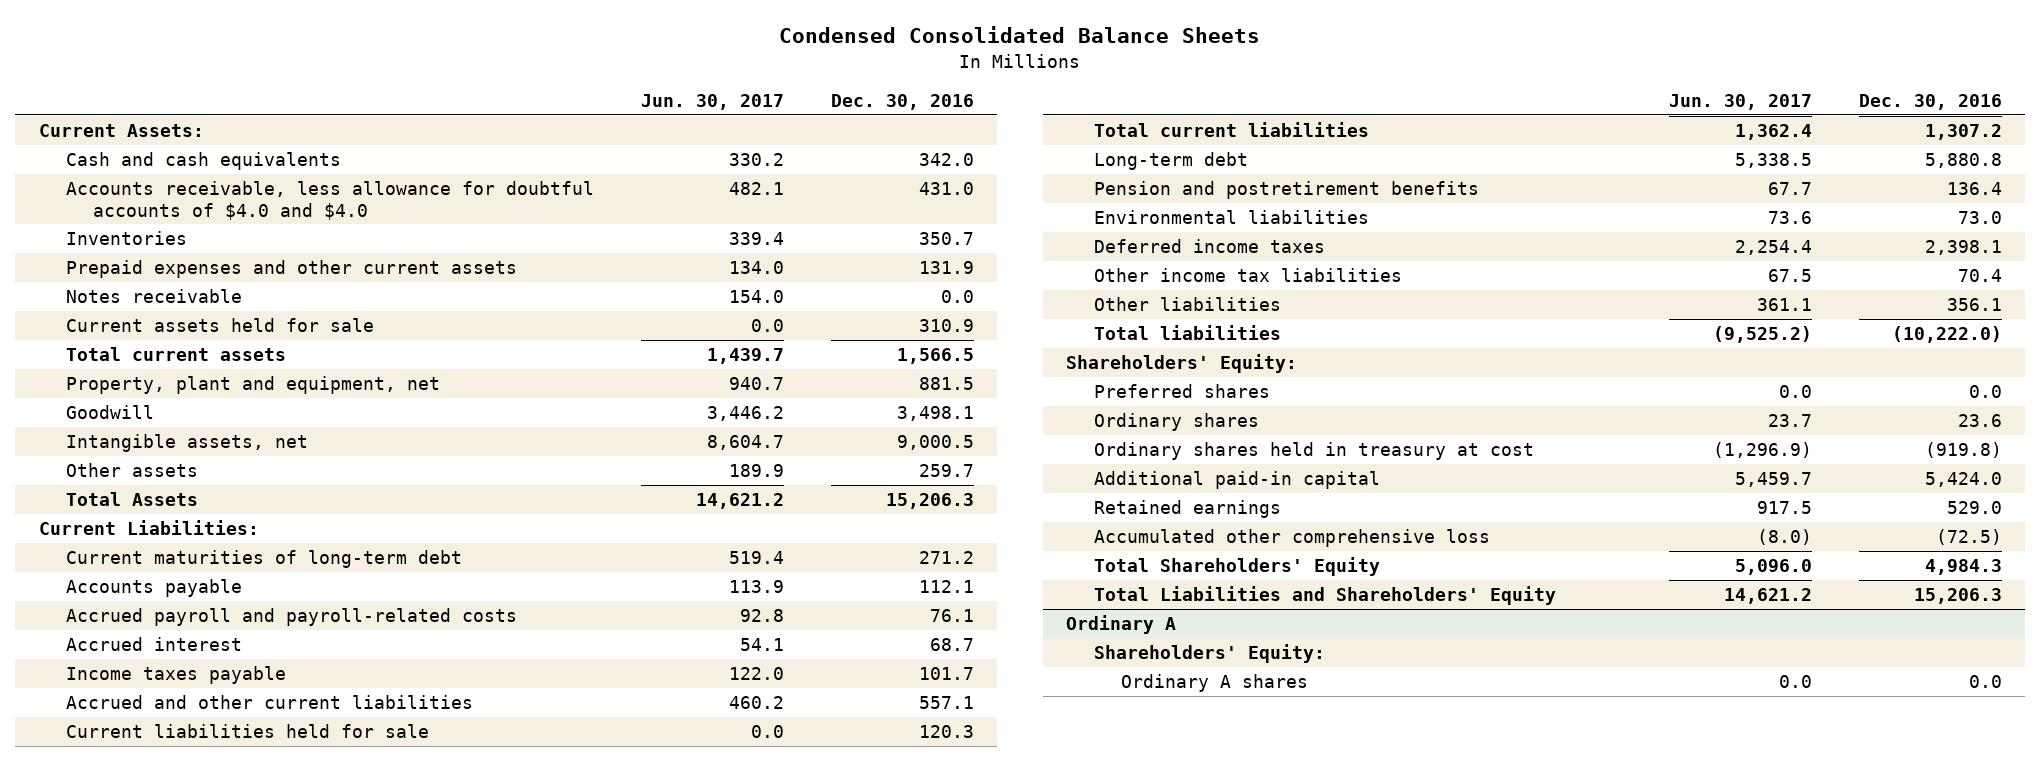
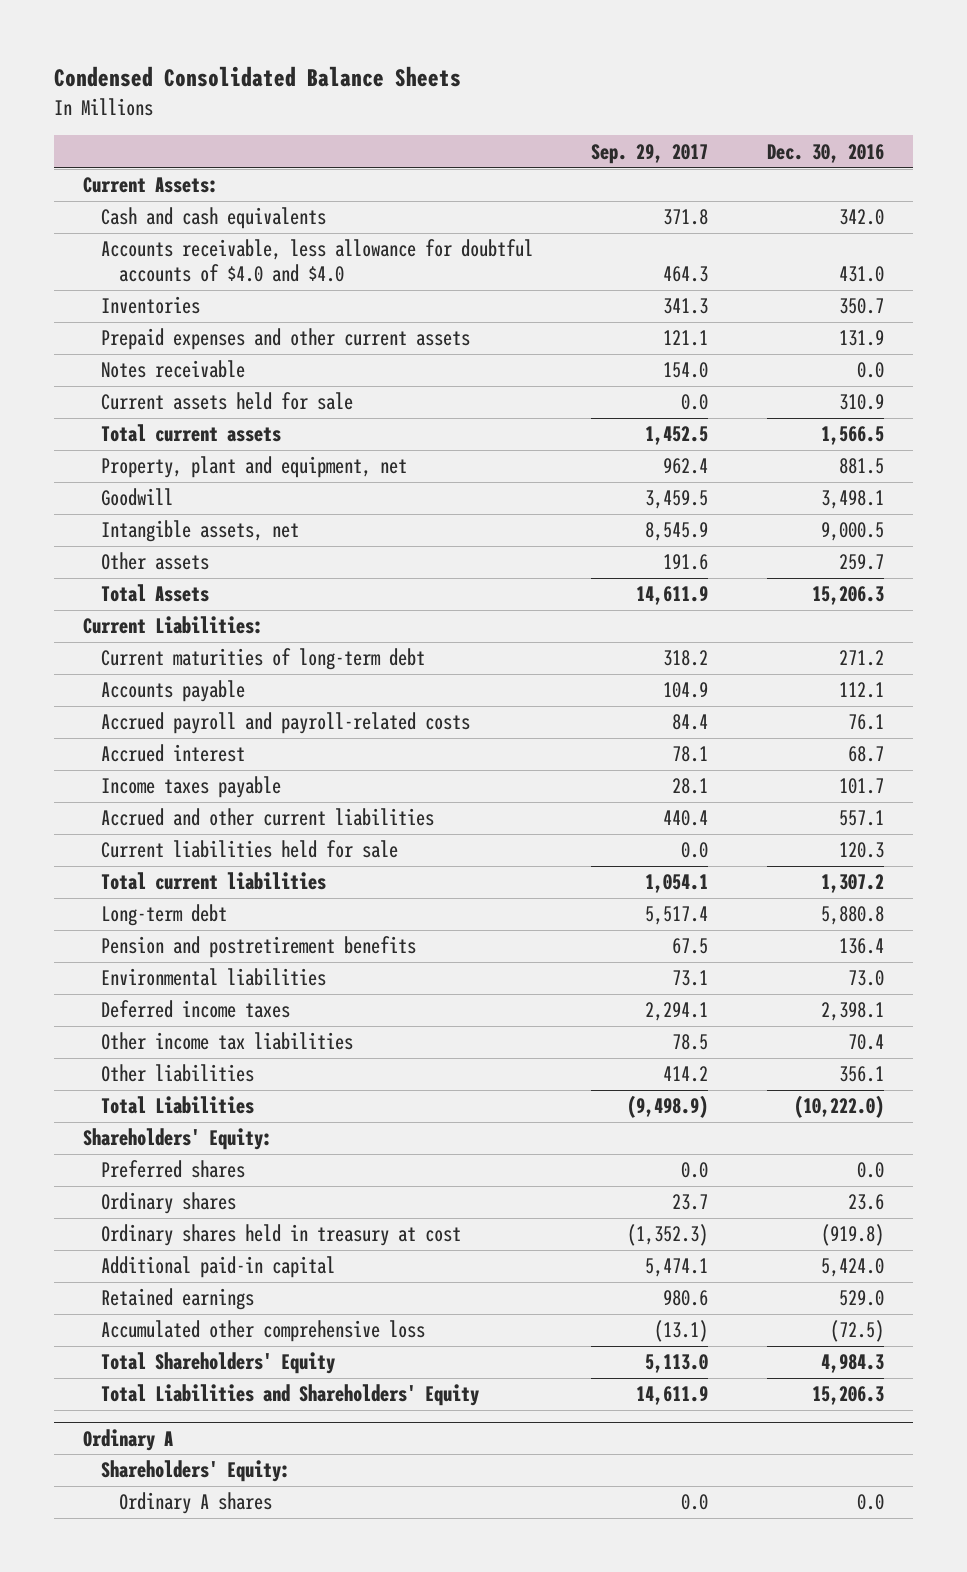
[640,93,784,110] Jun. 30, 2017 -> none
none -> [591,143,709,164] Sep. 29, 2017
[1093,324,1281,340] Total liabilities -> [100,1096,254,1115] Total Liabilities

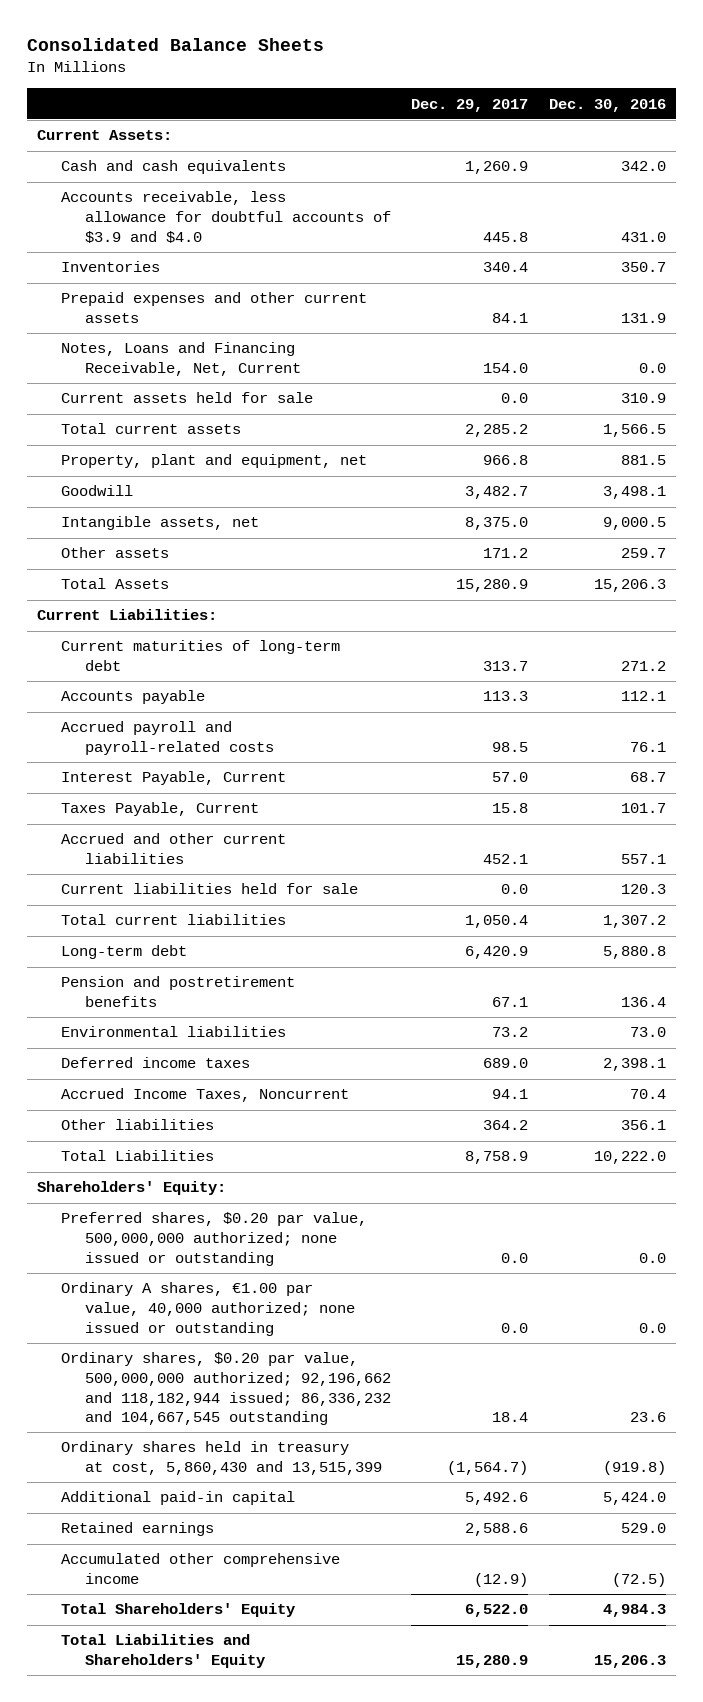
[53,66,461,88] Condensed Consolidated Balance Sheets -> [26,38,324,52] Consolidated Balance Sheets
[591,143,709,164] Sep. 29, 2017 -> none
none -> [411,98,529,112] Dec. 29, 2017
[100,239,533,282] Accounts receivable, less allowance for doubtful accounts of $4.0 and $4.0 -> [61,191,392,243] Accounts receivable, less allowance for doubtful accounts of $3.9 and $4.0
[100,360,245,379] Notes receivable -> [61,342,302,377] Notes, Loans and Financing Receivable, Net, Current
[100,744,245,763] Accrued interest -> [61,771,287,786] Interest Payable, Current
[100,776,281,799] Income taxes payable -> [61,802,260,817] Taxes Payable, Current
[100,1032,353,1051] Other income tax liabilities -> [61,1088,350,1103] Accrued Income Taxes, Noncurrent
[793,1095,884,1119] (10,222.0) -> [593,1151,666,1165] 10,222.0
[100,1160,245,1179] Preferred shares -> [61,1212,368,1266] Preferred shares, $0.20 par value, 500,000,000 authorized; none issued or outstanding
none -> [61,1282,356,1336] Ordinary A shares, €1.00 par value, 40,000 authorized; none issued or outstanding
[100,1192,236,1215] Ordinary shares -> [61,1352,392,1426] Ordinary shares, $0.20 par value, 500,000,000 authorized; 92,196,662 and 118,182,944 issued; 86,336,232 and 104,667,545 outstanding
[100,1224,461,1247] Ordinary shares held in treasury at cost -> [61,1441,383,1476] Ordinary shares held in treasury at cost, 5,860,430 and 13,515,399
[100,1320,425,1343] Accumulated other comprehensive loss -> [61,1553,341,1585] Accumulated other comprehensive income
[83,1428,174,1451] Ordinary A -> none
[100,1460,290,1483] Shareholders' Equity: -> none
[118,1492,272,1515] Ordinary A shares -> none

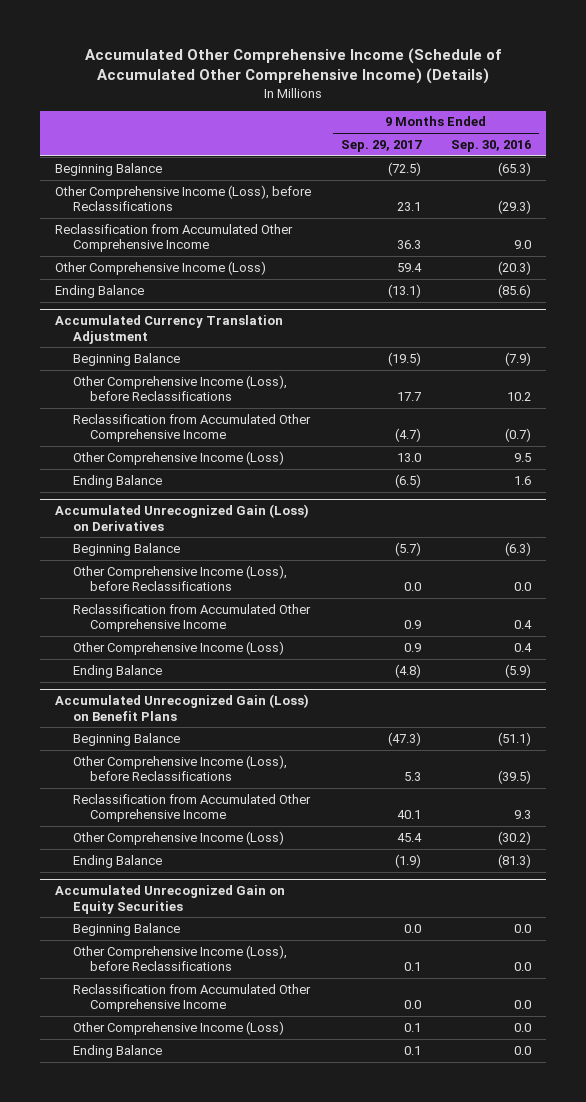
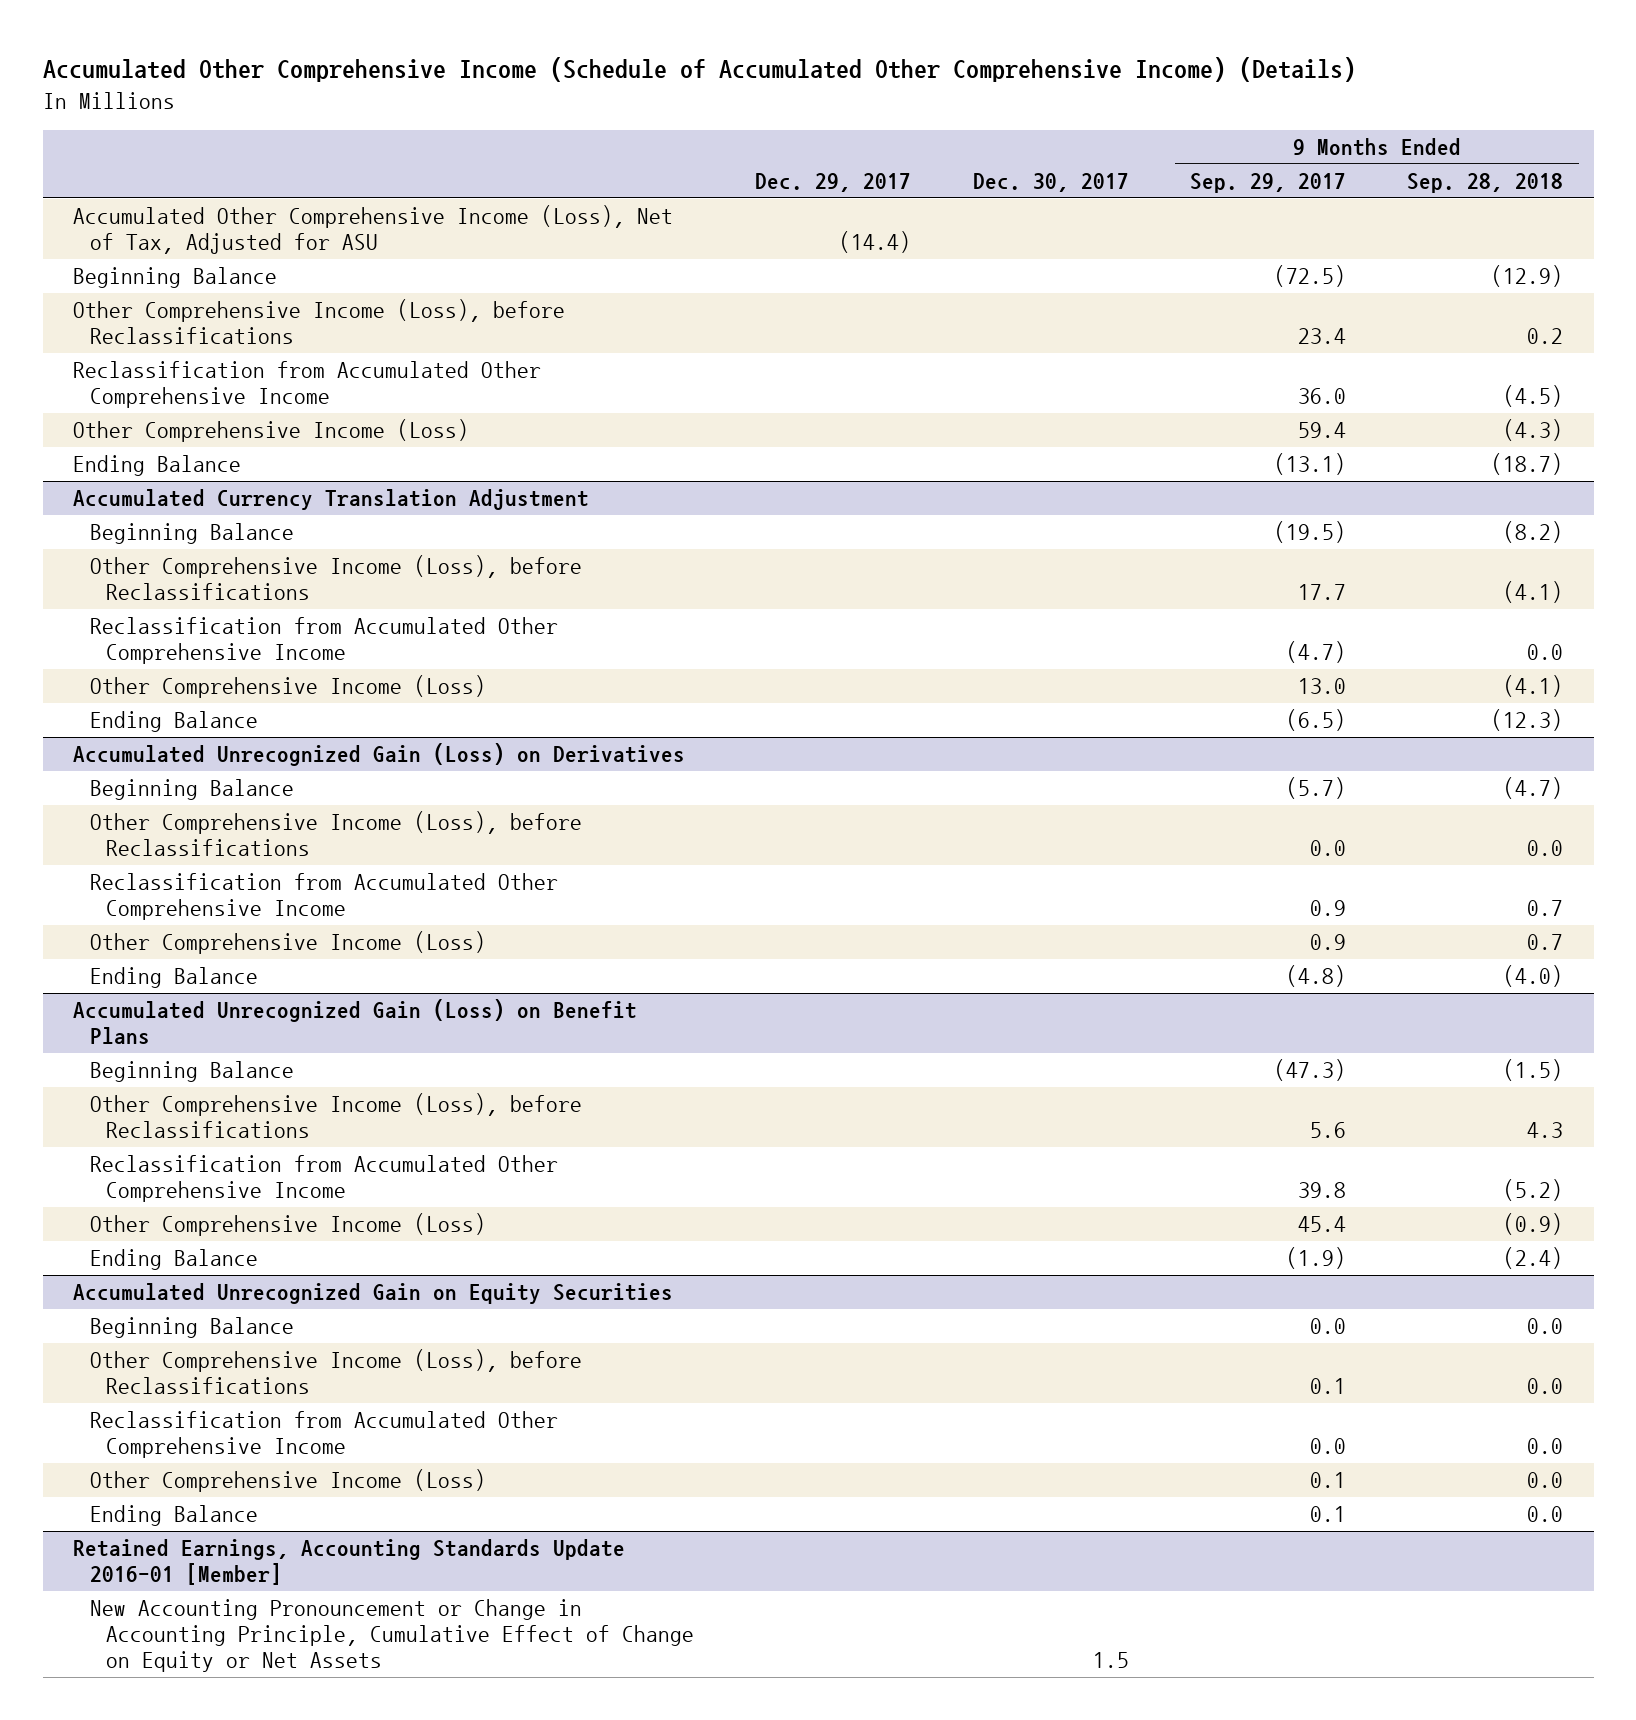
[451,140,532,153] Sep. 30, 2016 -> none
none -> [755,173,912,193] Dec. 29, 2017
none -> [972,173,1129,193] Dec. 30, 2017
none -> [1407,173,1564,194] Sep. 28, 2018
none -> [73,205,674,255] Accumulated Other Comprehensive Income (Loss), Net of Tax, Adjusted for ASU
[397,202,422,212] 23.1 -> [1297,328,1346,345] 23.4
[397,240,422,250] 36.3 -> [1297,388,1346,405] 36.0
[404,772,422,782] 5.3 -> [1309,1122,1346,1139] 5.6
[397,810,422,820] 40.1 -> [1297,1182,1346,1199] 39.8
none -> [73,1539,626,1586] Retained Earnings, Accounting Standards Update 2016-01 [Member]
none -> [89,1599,694,1672] New Accounting Pronouncement or Change in Accounting Principle, Cumulative Effect of Change on Equity or Net Assets

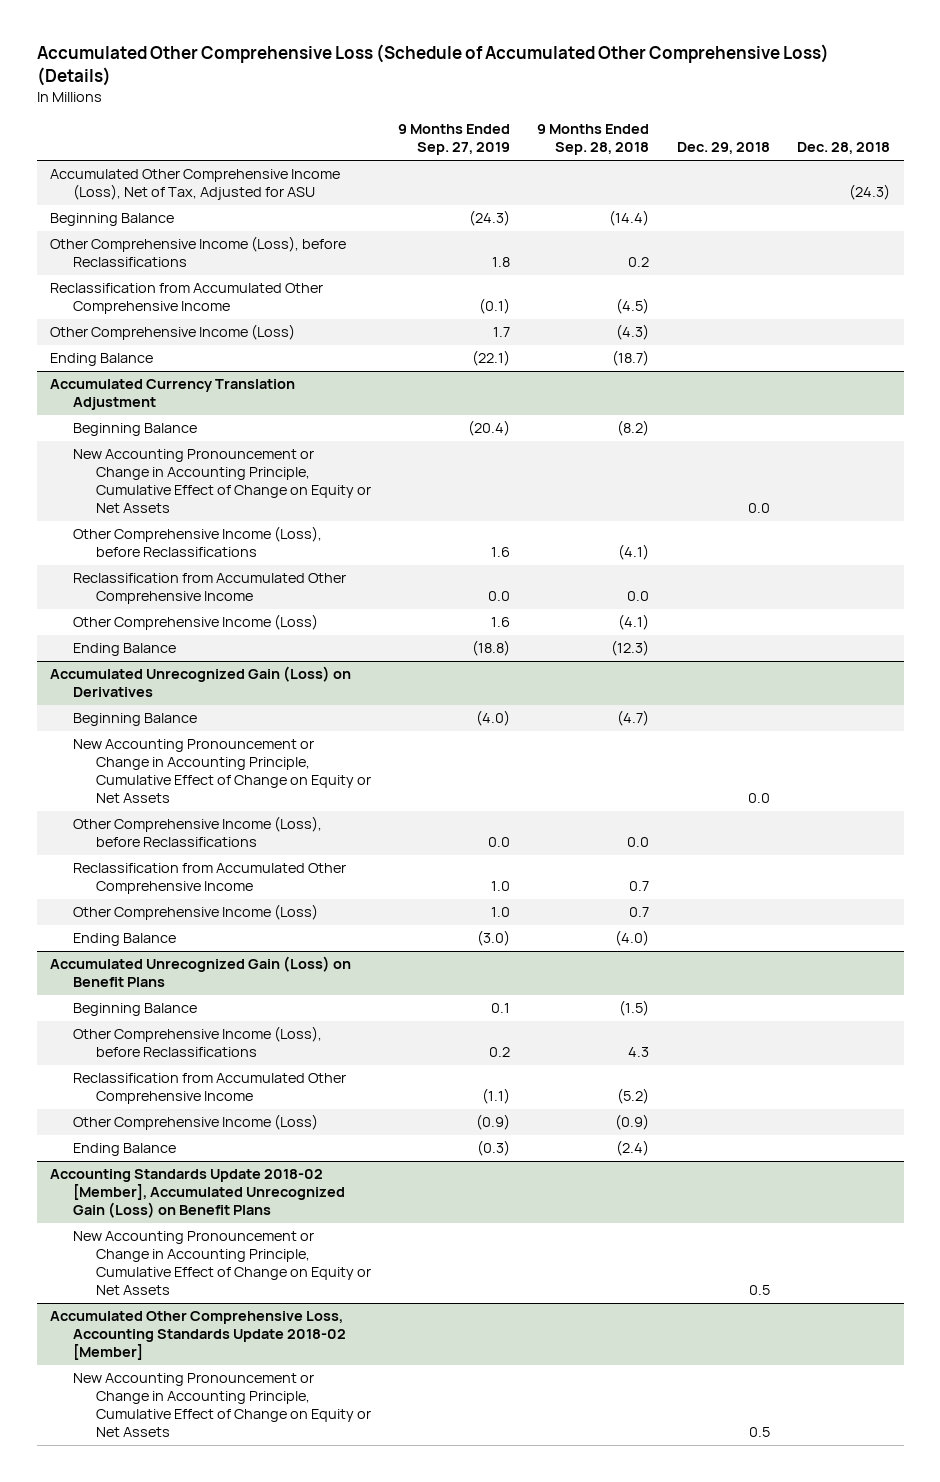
[42,57,1356,83] Accumulated Other Comprehensive Income (Schedule of Accumulated Other Comprehensive Income) (Details) -> [36,44,829,86] Accumulated Other Comprehensive Loss (Schedule of Accumulated Other Comprehensive Loss) (Details)
[755,173,912,193] Dec. 29, 2017 -> none
[972,173,1129,193] Dec. 30, 2017 -> none
[1189,173,1346,194] Sep. 29, 2017 -> none
none -> [398,124,511,156] 9 Months Ended Sep. 27, 2019
none -> [676,142,770,155] Dec. 29, 2018
none -> [797,142,891,155] Dec. 28, 2018
[1491,265,1564,288] (12.9) -> [609,210,650,227] (14.4)
none -> [73,449,371,513] New Accounting Pronouncement or Change in Accounting Principle, Cumulative Effect of Change on Equity or Net Assets
none -> [73,739,371,803] New Accounting Pronouncement or Change in Accounting Principle, Cumulative Effect of Change on Equity or Net Assets
[73,1283,674,1305] Accumulated Unrecognized Gain on Equity Securities -> none
[89,1317,294,1339] Beginning Balance -> none
[89,1349,582,1395] Other Comprehensive Income (Loss), before Reclassifications -> none
[89,1411,558,1459] Reclassification from Accumulated Other Comprehensive Income -> none
[89,1469,486,1493] Other Comprehensive Income (Loss) -> none
[89,1505,258,1527] Ending Balance -> none
[73,1539,626,1586] Retained Earnings, Accounting Standards Update 2016-01 [Member] -> none
none -> [50,1169,346,1219] Accounting Standards Update 2018-02 [Member], Accumulated Unrecognized Gain (Loss) on Benefit Plans
none -> [50,1311,347,1361] Accumulated Other Comprehensive Loss, Accounting Standards Update 2018-02 [Member]
none -> [73,1373,371,1437] New Accounting Pronouncement or Change in Accounting Principle, Cumulative Effect of Change on Equity or Net Assets

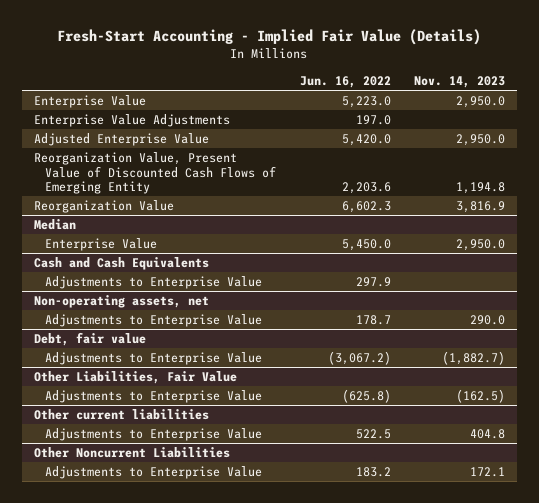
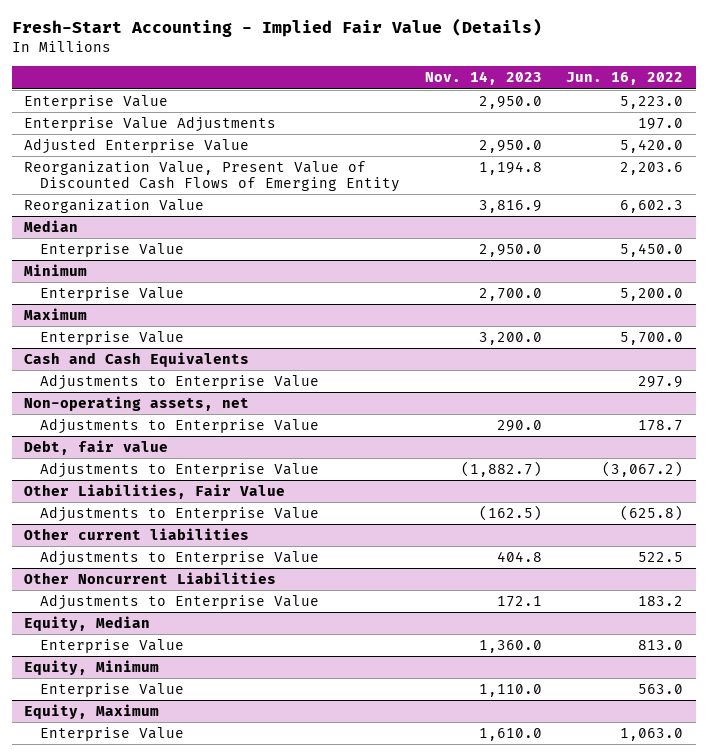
none -> [24,264,88,277] Minimum
none -> [39,287,184,302] Enterprise Value
none -> [24,308,88,321] Maximum
none -> [39,331,184,346] Enterprise Value
none -> [24,616,151,632] Equity, Median
none -> [39,639,184,654] Enterprise Value
none -> [24,660,160,676] Equity, Minimum
none -> [39,683,184,698] Enterprise Value
none -> [24,704,160,720] Equity, Maximum
none -> [39,727,184,742] Enterprise Value

